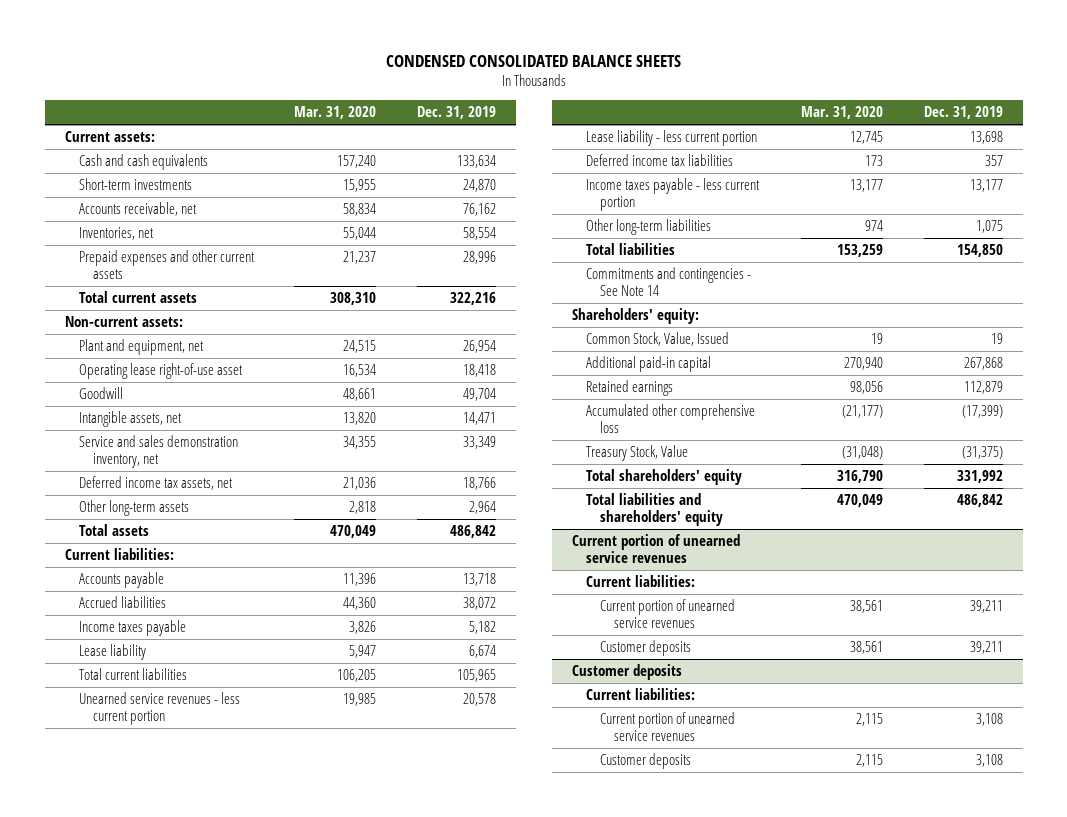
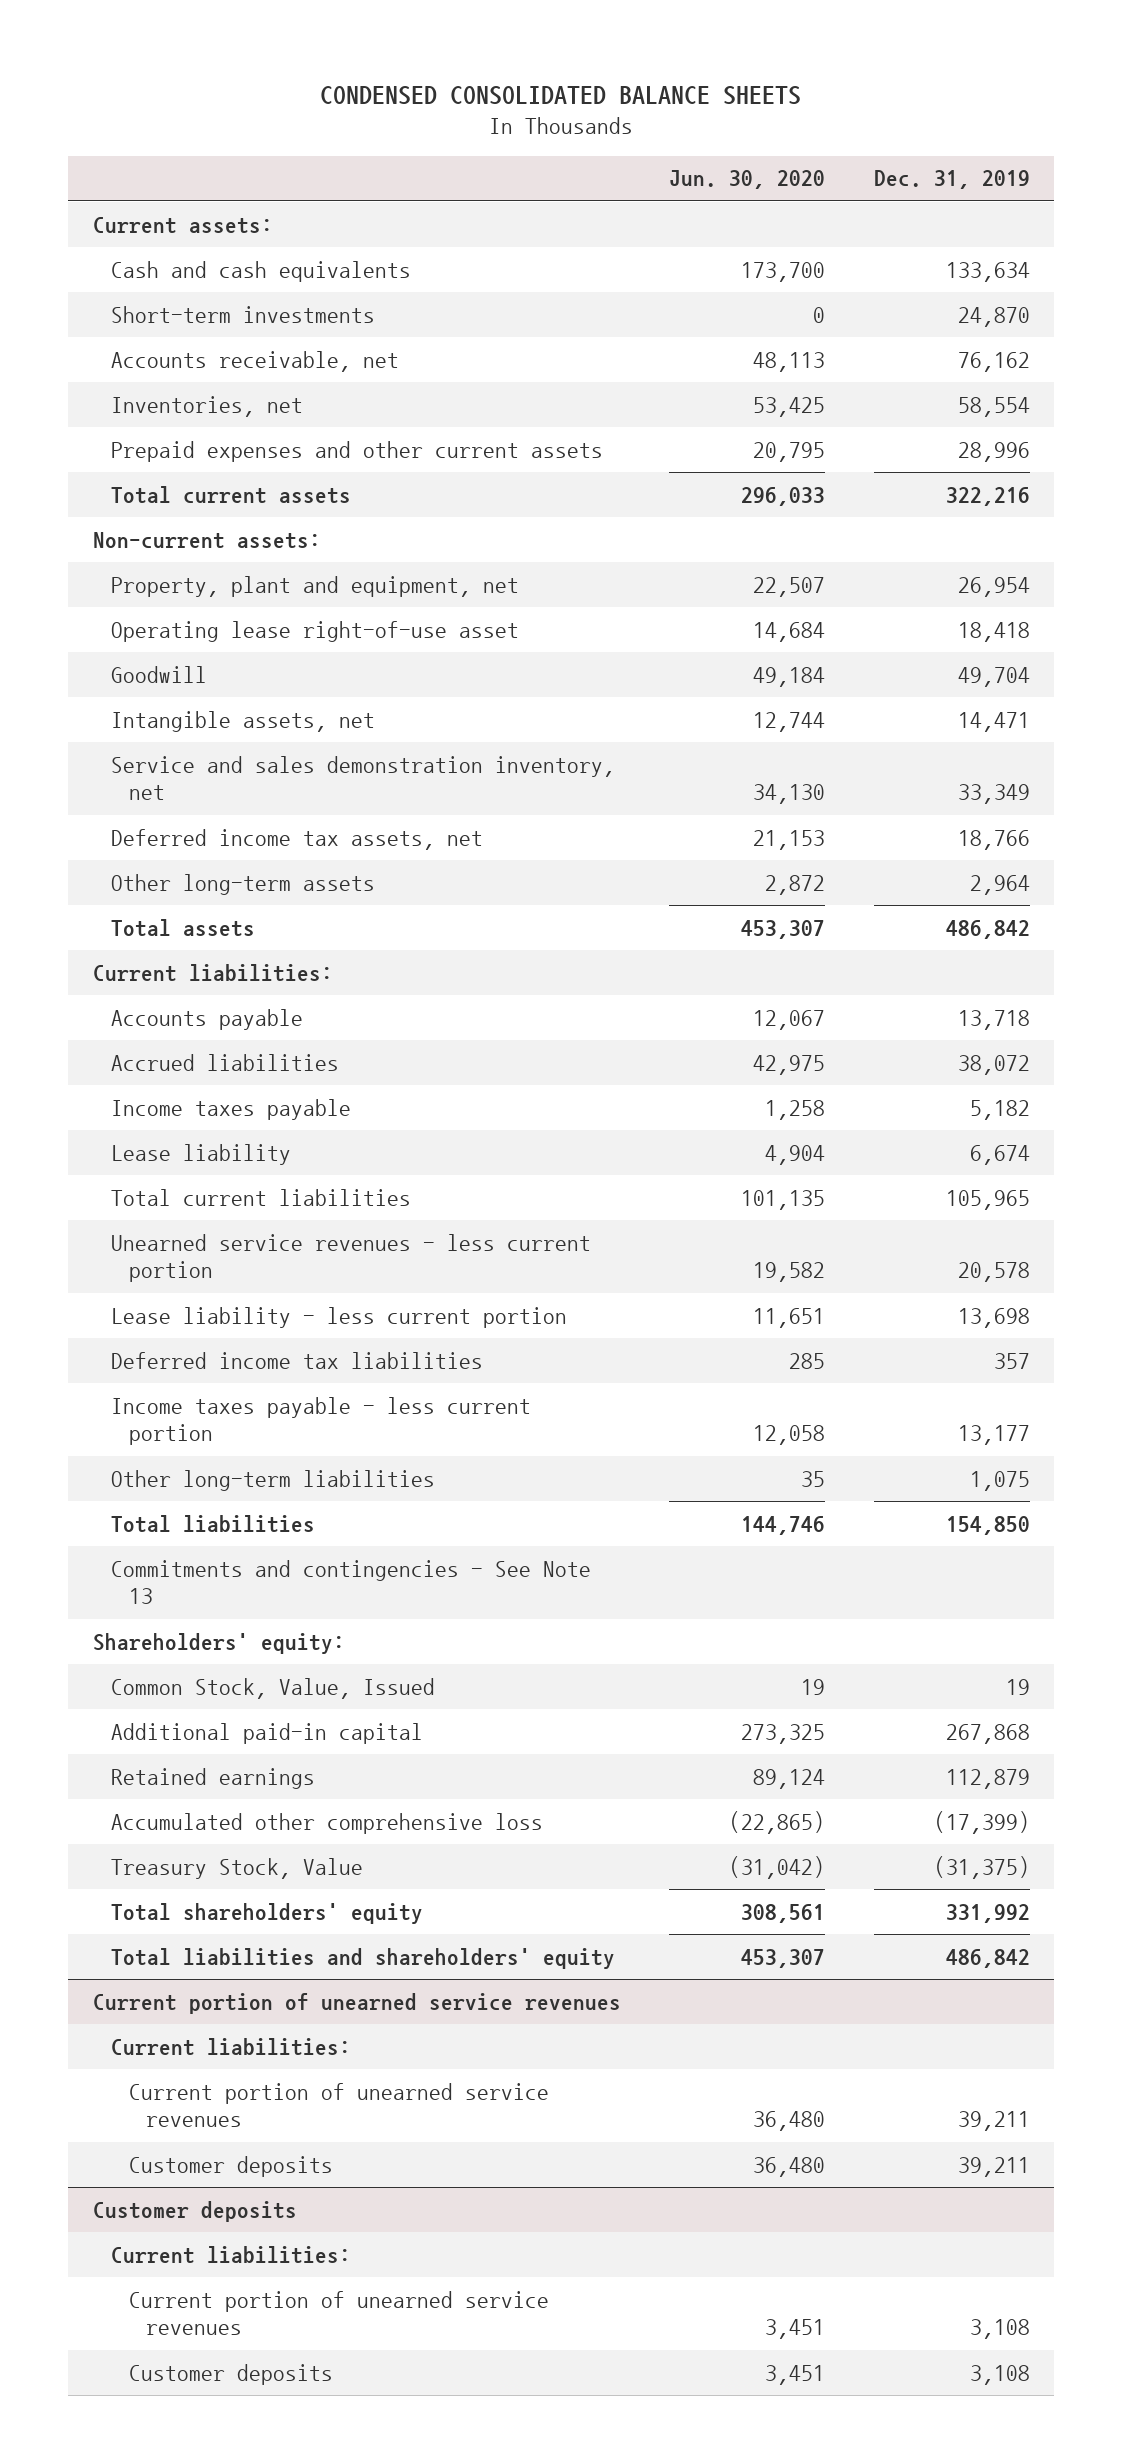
[294,106,377,120] Mar. 31, 2020 -> none
none -> [669,170,826,190] Jun. 30, 2020
[78,339,204,356] Plant and equipment, net -> [110,575,519,597] Property, plant and equipment, net
[585,267,751,297] Commitments and contingencies - See Note 14 -> [110,1559,591,1605] Commitments and contingencies - See Note 13

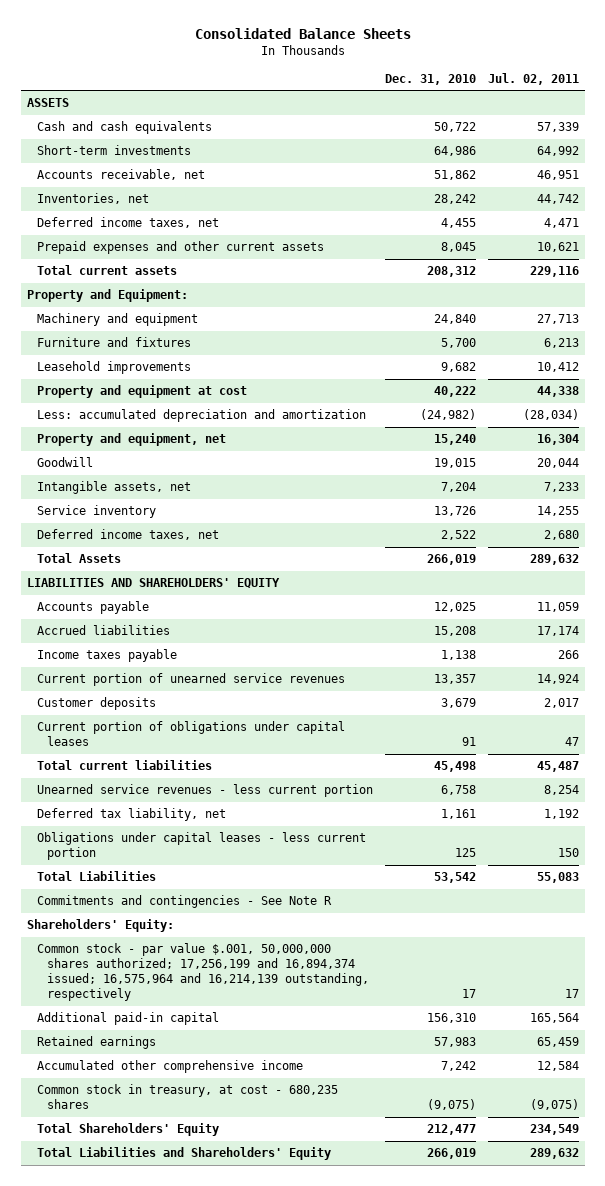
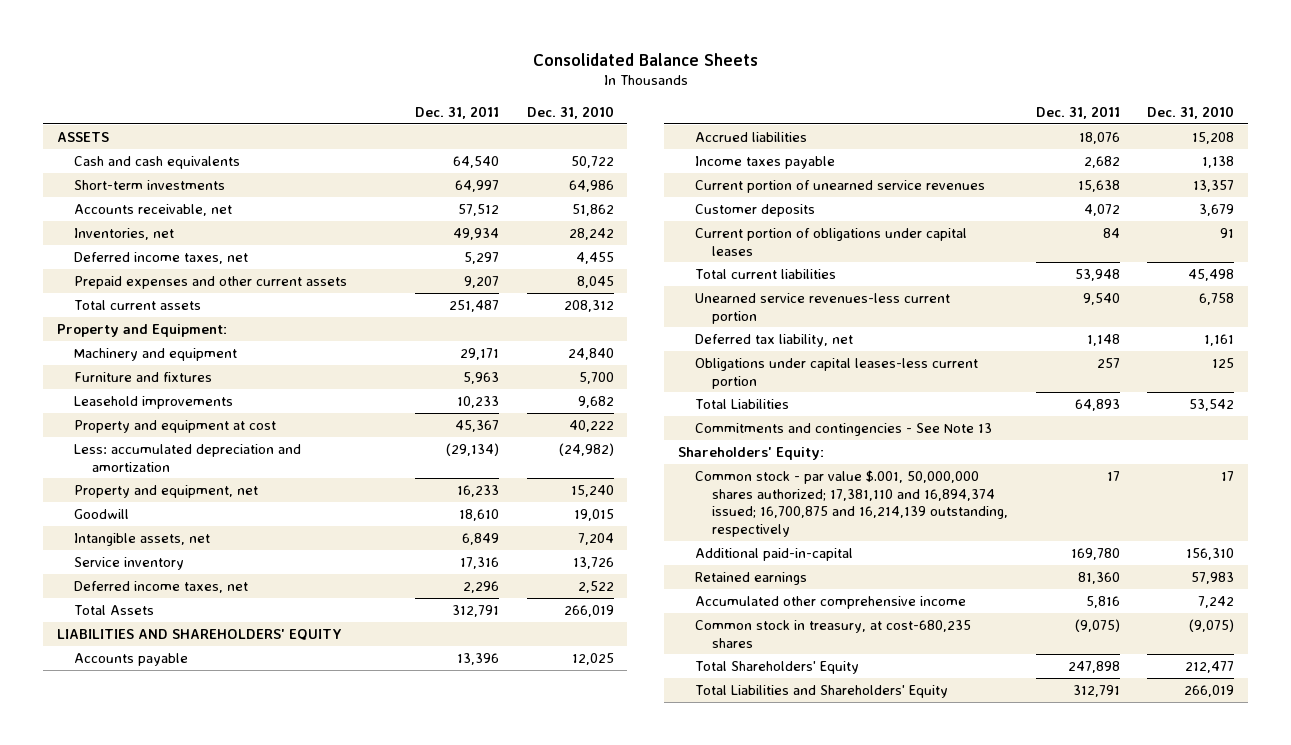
[487,72,579,85] Jul. 02, 2011 -> none
none -> [415,105,500,119] Dec. 31, 2011
[37,784,374,798] Unearned service revenues - less current portion -> [694,292,950,324] Unearned service revenues-less current portion
[37,832,367,861] Obligations under capital leases - less current portion -> [694,357,978,389] Obligations under capital leases-less current portion
[37,895,333,909] Commitments and contingencies - See Note R -> [694,422,992,436] Commitments and contingencies - See Note 13
[37,943,370,1002] Common stock - par value $.001, 50,000,000 shares authorized; 17,256,199 and 16,894,374 issued; 16,575,964 and 16,214,139 outstanding, respectively -> [694,469,1009,537] Common stock - par value $.001, 50,000,000 shares authorized; 17,381,110 and 16,894,374 issued; 16,700,875 and 16,214,139 outstanding, respectively
[37,1012,220,1026] Additional paid-in capital -> [694,547,853,561] Additional paid-in-capital
[37,1084,339,1110] Common stock in treasury, at cost - 680,235 shares -> [694,619,971,648] Common stock in treasury, at cost-680,235 shares

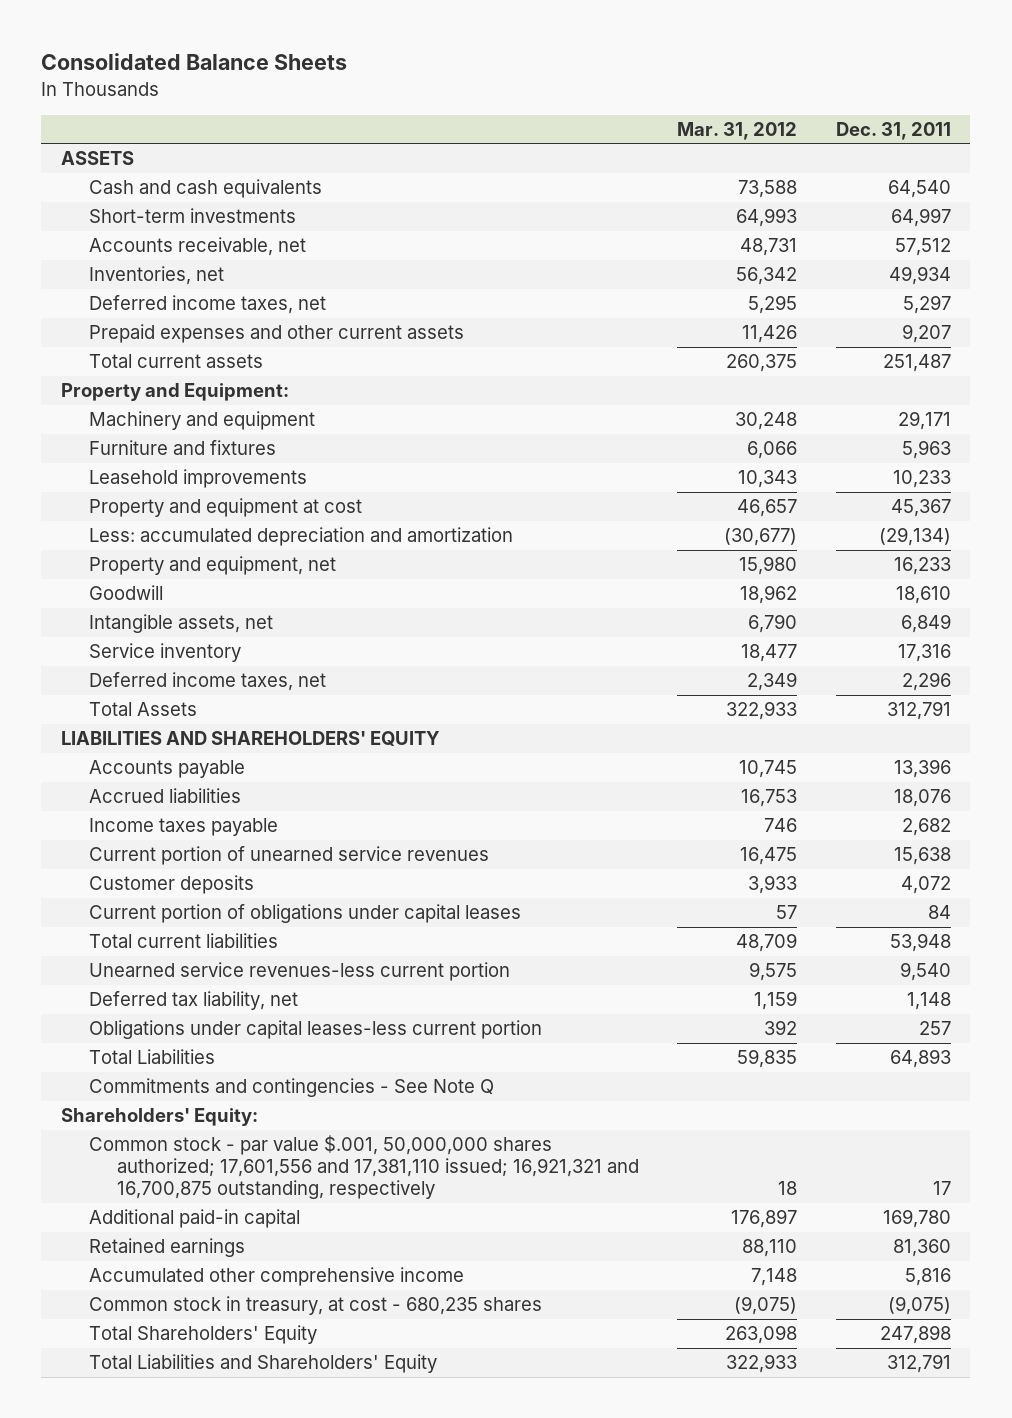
[526,105,614,119] Dec. 31, 2010 -> none
none -> [677,121,798,140] Mar. 31, 2012
[694,422,992,436] Commitments and contingencies - See Note 13 -> [88,1078,494,1098] Commitments and contingencies - See Note Q
[694,469,1009,537] Common stock - par value $.001, 50,000,000 shares authorized; 17,381,110 and 16,894,374 issued; 16,700,875 and 16,214,139 outstanding, respectively -> [88,1135,639,1200] Common stock - par value $.001, 50,000,000 shares authorized; 17,601,556 and 17,381,110 issued; 16,921,321 and 16,700,875 outstanding, respectively
[694,547,853,561] Additional paid-in-capital -> [88,1209,300,1229] Additional paid-in capital
[694,619,971,648] Common stock in treasury, at cost-680,235 shares -> [88,1296,542,1316] Common stock in treasury, at cost - 680,235 shares

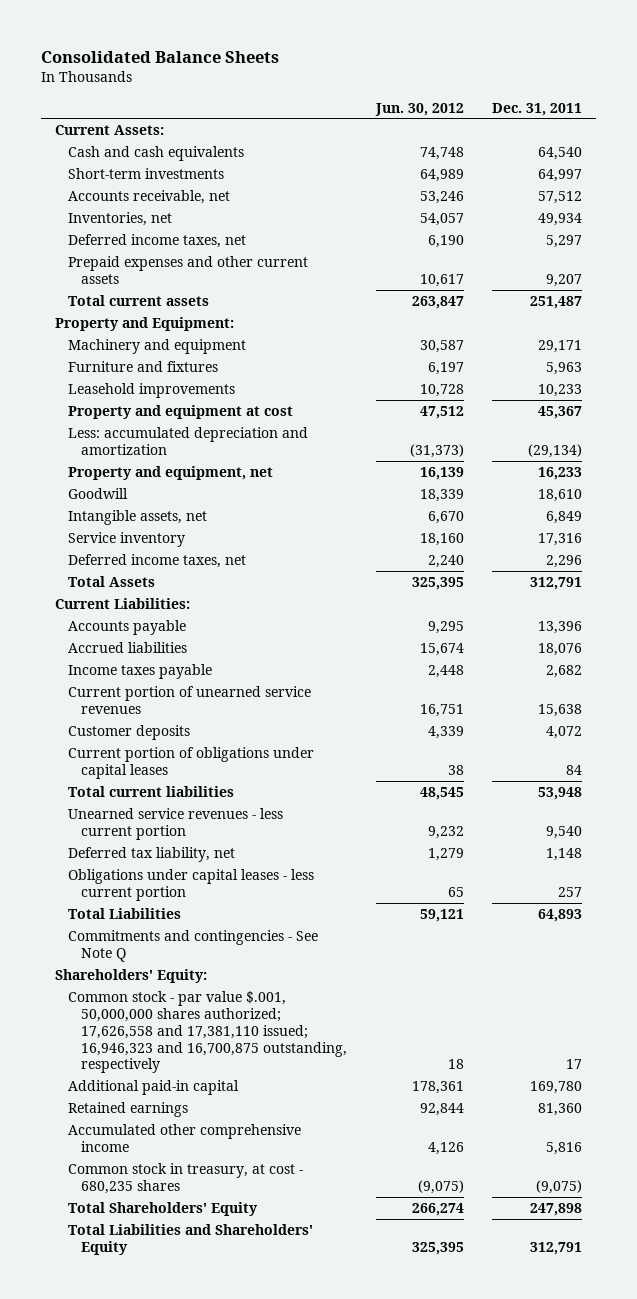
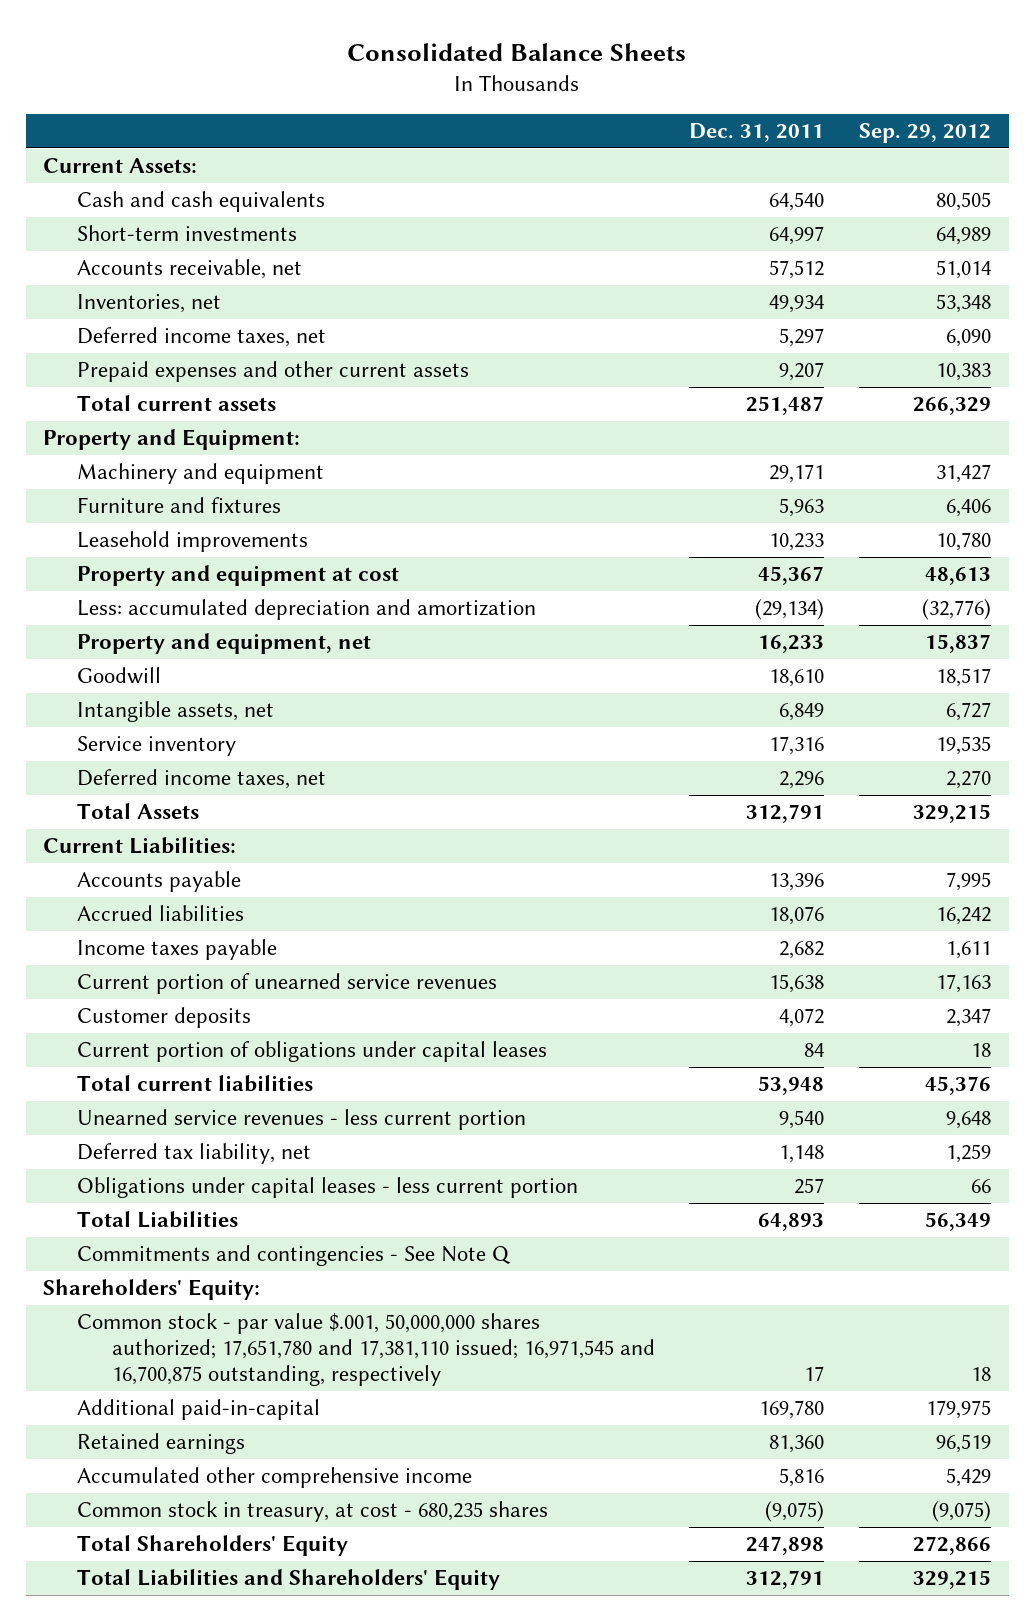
[374,102,464,116] Jun. 30, 2012 -> none
none -> [859,122,992,143] Sep. 29, 2012
[68,990,348,1074] Common stock - par value $.001, 50,000,000 shares authorized; 17,626,558 and 17,381,110 issued; 16,946,323 and 16,700,875 outstanding, respectively -> [77,1313,655,1387] Common stock - par value $.001, 50,000,000 shares authorized; 17,651,780 and 17,381,110 issued; 16,971,545 and 16,700,875 outstanding, respectively
[68,1079,240,1095] Additional paid-in capital -> [77,1399,321,1421] Additional paid-in-capital

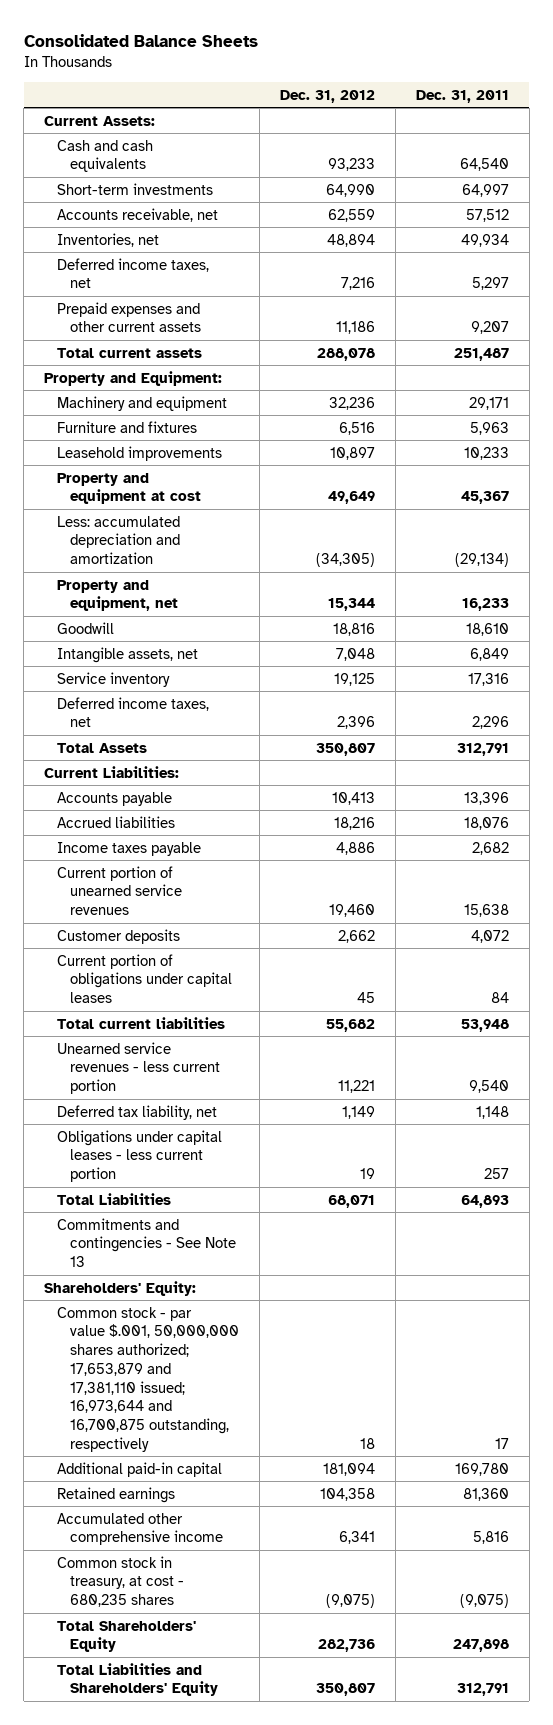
[859,122,992,143] Sep. 29, 2012 -> none
none -> [279,89,375,103] Dec. 31, 2012
[77,1245,512,1267] Commitments and contingencies - See Note Q -> [57,1217,237,1268] Commitments and contingencies - See Note 13
[77,1313,655,1387] Common stock - par value $.001, 50,000,000 shares authorized; 17,651,780 and 17,381,110 issued; 16,971,545 and 16,700,875 outstanding, respectively -> [57,1306,240,1452] Common stock - par value $.001, 50,000,000 shares authorized; 17,653,879 and 17,381,110 issued; 16,973,644 and 16,700,875 outstanding, respectively
[77,1399,321,1421] Additional paid-in-capital -> [57,1461,223,1477] Additional paid-in capital

